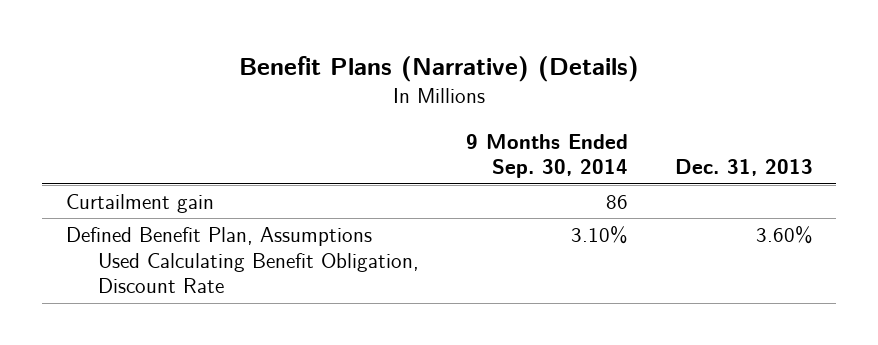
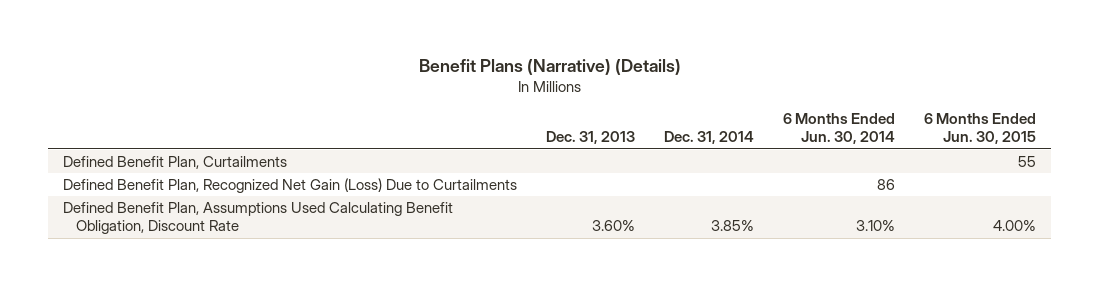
[465,133,628,179] 9 Months Ended Sep. 30, 2014 -> none
none -> [664,131,755,145] Dec. 31, 2014
none -> [783,113,896,145] 6 Months Ended Jun. 30, 2014
none -> [924,113,1037,145] 6 Months Ended Jun. 30, 2015
none -> [62,156,287,170] Defined Benefit Plan, Curtailments
[65,194,214,214] Curtailment gain -> [62,178,517,194] Defined Benefit Plan, Recognized Net Gain (Loss) Due to Curtailments

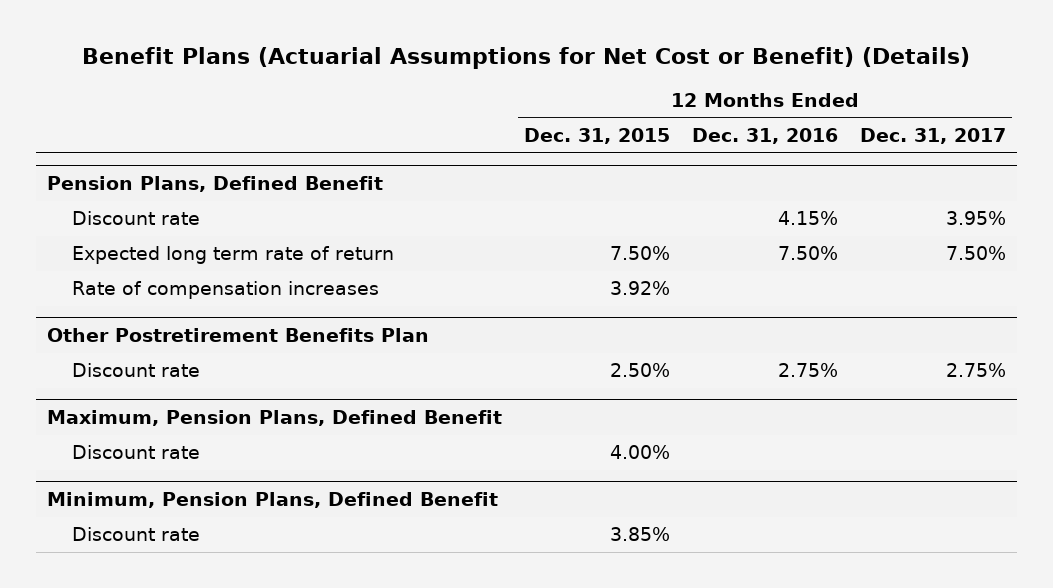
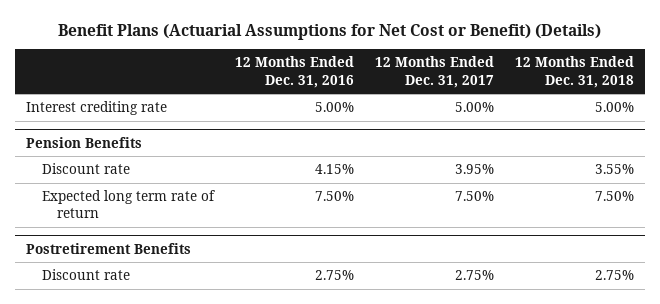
[523,127,670,144] Dec. 31, 2015 -> none
none -> [515,56,635,88] 12 Months Ended Dec. 31, 2018
none -> [25,101,167,116] Interest crediting rate
[46,175,383,192] Pension Plans, Defined Benefit -> [25,136,142,148] Pension Benefits
[71,281,379,300] Rate of compensation increases -> none
[46,327,429,342] Other Postretirement Benefits Plan -> [25,242,191,254] Postretirement Benefits
[46,409,502,426] Maximum, Pension Plans, Defined Benefit -> none
[71,445,200,460] Discount rate -> none
[46,491,498,508] Minimum, Pension Plans, Defined Benefit -> none
[71,527,200,542] Discount rate -> none

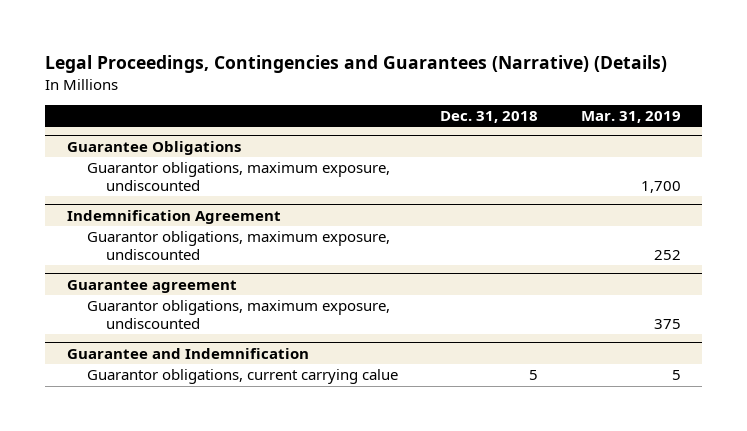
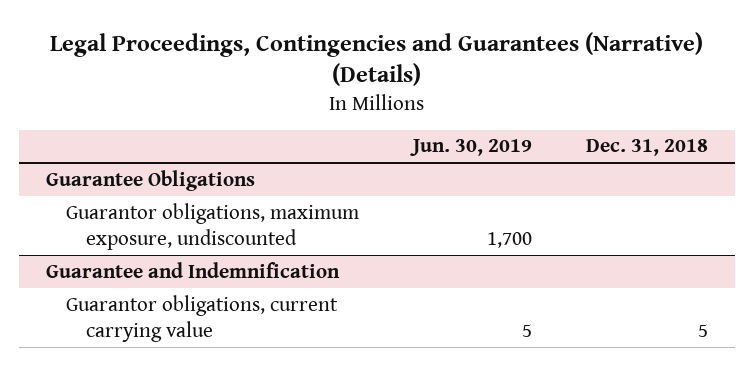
[580,111,681,124] Mar. 31, 2019 -> none
none -> [410,139,533,157] Jun. 30, 2019
[66,210,281,225] Indemnification Agreement -> none
[86,231,390,260] Guarantor obligations, maximum exposure, undiscounted -> none
[66,280,237,294] Guarantee agreement -> none
[86,300,390,329] Guarantor obligations, maximum exposure, undiscounted -> none
[86,369,398,385] Guarantor obligations, current carrying calue -> [66,294,339,342] Guarantor obligations, current carrying value

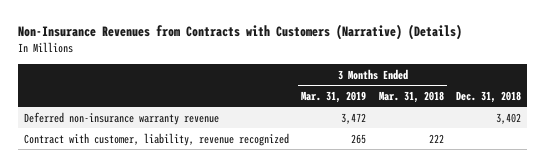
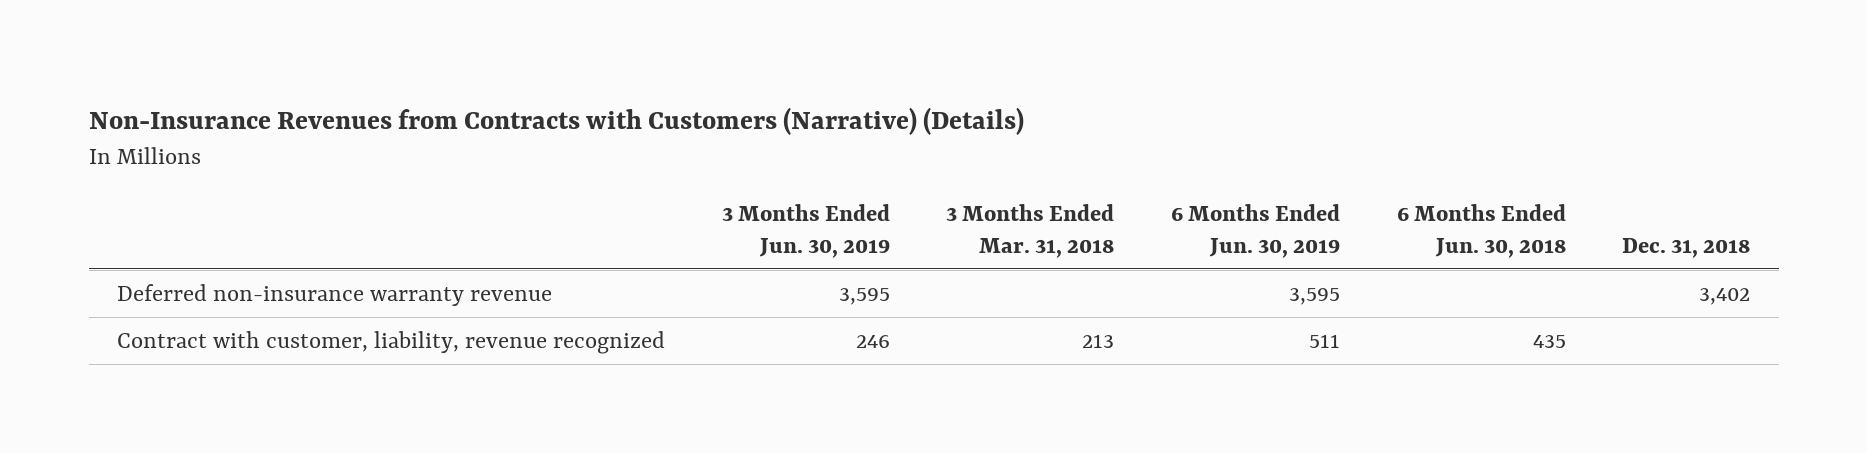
[301,90,367,103] Mar. 31, 2019 -> none
none -> [721,204,890,258] 3 Months Ended Jun. 30, 2019
none -> [1171,204,1341,258] 6 Months Ended Jun. 30, 2019
none -> [1396,204,1566,258] 6 Months Ended Jun. 30, 2018
[428,133,444,143] 222 -> [1082,333,1115,348] 213

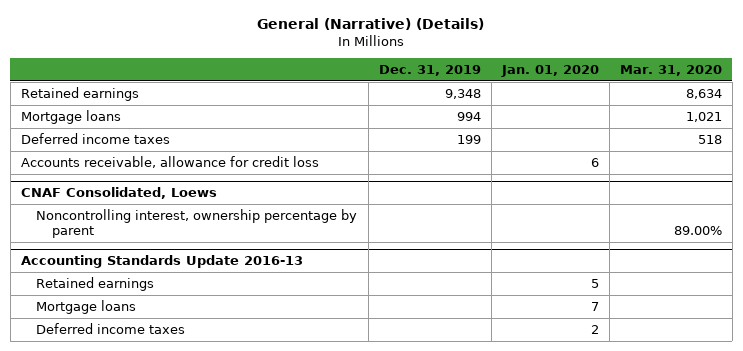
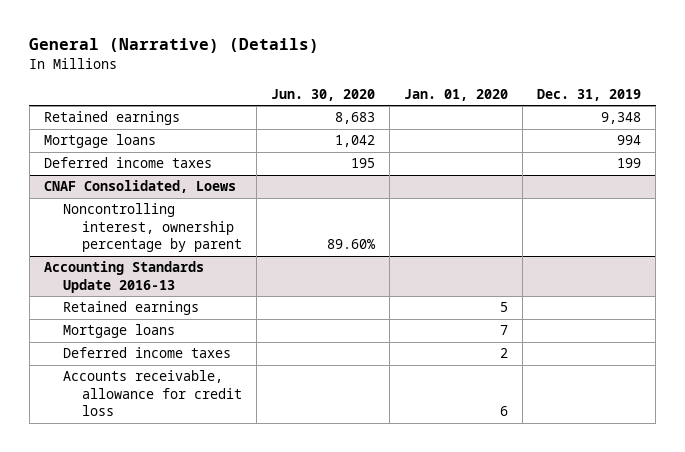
[619,65,722,77] Mar. 31, 2020 -> none
none -> [271,88,376,101] Jun. 30, 2020
[20,155,319,168] Accounts receivable, allowance for credit loss -> none
none -> [62,370,243,417] Accounts receivable, allowance for credit loss

